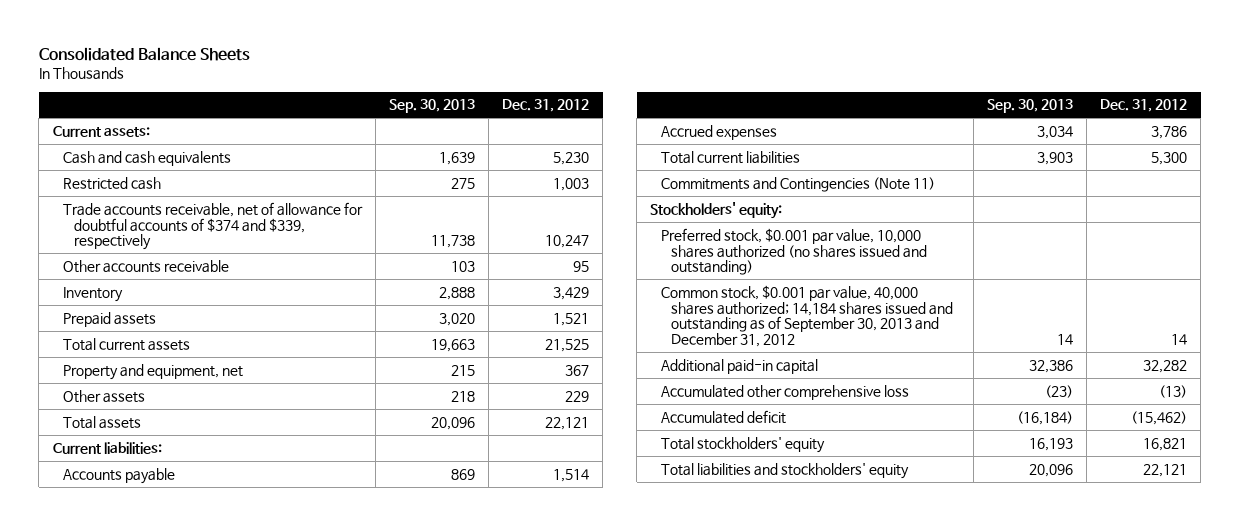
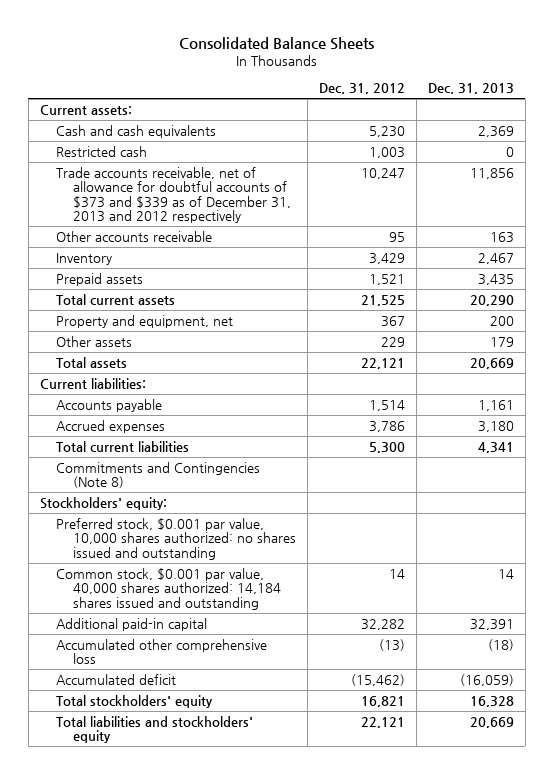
[389,99,476,114] Sep. 30, 2013 -> none
none -> [427,83,514,95] Dec. 31, 2013
[63,201,364,251] Trade accounts receivable, net of allowance for doubtful accounts of $374 and $339, respectively -> [56,166,291,224] Trade accounts receivable, net of allowance for doubtful accounts of $373 and $339 as of December 31, 2013 and 2012 respectively
[660,176,935,192] Commitments and Contingencies (Note 11) -> [56,461,261,489] Commitments and Contingencies (Note 8)
[660,227,928,276] Preferred stock, $0.001 par value, 10,000 shares authorized (no shares issued and outstanding) -> [56,517,296,560] Preferred stock, $0.001 par value, 10,000 shares authorized: no shares issued and outstanding
[660,284,954,348] Common stock, $0.001 par value, 40,000 shares authorized; 14,184 shares issued and outstanding as of September 30, 2013 and December 31, 2012 -> [56,567,281,610] Common stock, $0.001 par value, 40,000 shares authorized: 14,184 shares issued and outstanding

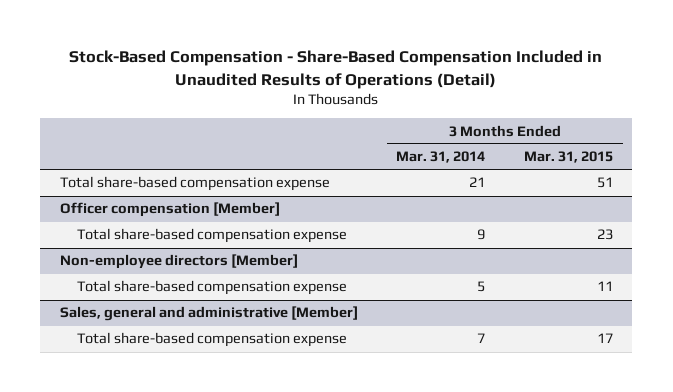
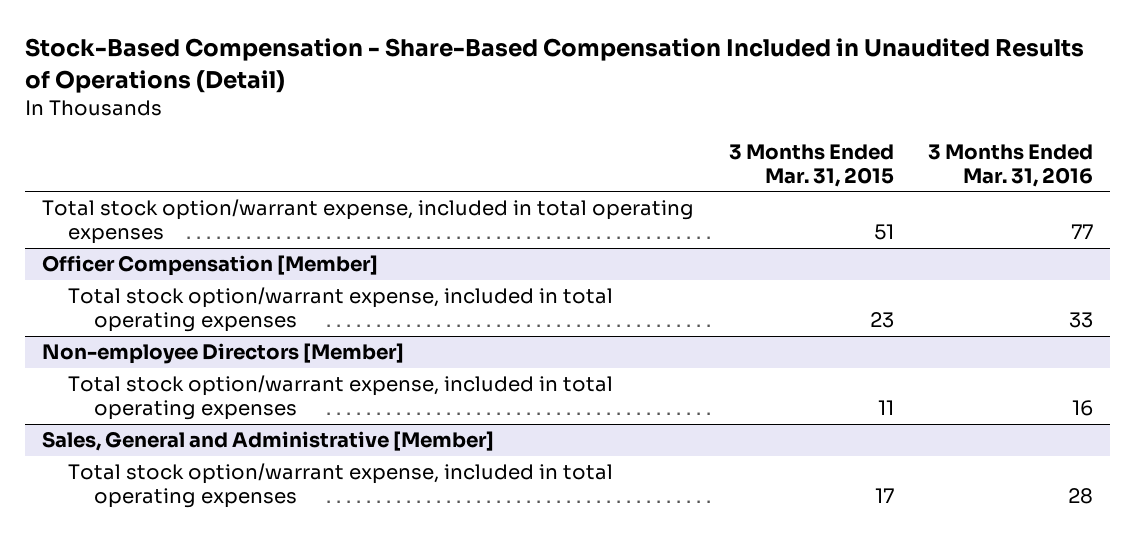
[396,151,486,164] Mar. 31, 2014 -> none
none -> [928,143,1094,187] 3 Months Ended Mar. 31, 2016
[59,176,330,192] Total share-based compensation expense -> [42,199,695,245] Total stock option/warrant expense, included in total operating expenses
[59,202,280,218] Officer compensation [Member] -> [42,255,379,277] Officer Compensation [Member]
[77,228,348,244] Total share-based compensation expense -> [67,287,613,333] Total stock option/warrant expense, included in total operating expenses
[59,254,298,270] Non-employee directors [Member] -> [42,343,405,365] Non-employee Directors [Member]
[77,280,348,296] Total share-based compensation expense -> [67,375,613,421] Total stock option/warrant expense, included in total operating expenses
[59,306,358,322] Sales, general and administrative [Member] -> [42,431,495,452] Sales, General and Administrative [Member]
[77,332,348,348] Total share-based compensation expense -> [67,463,613,509] Total stock option/warrant expense, included in total operating expenses

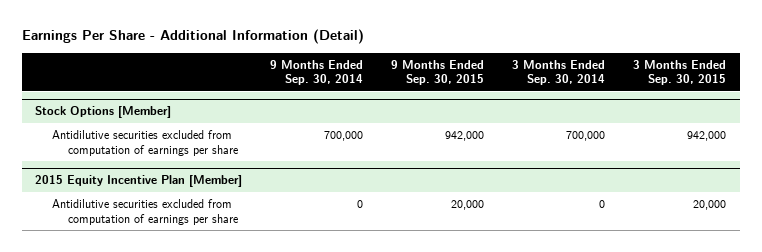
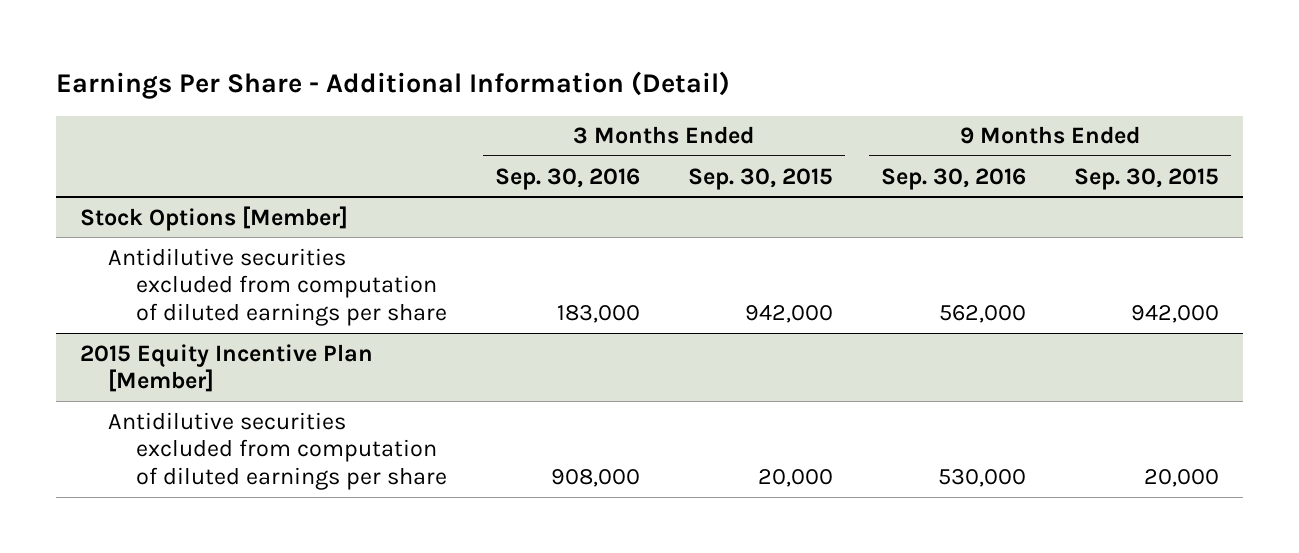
[270,59,364,86] 9 Months Ended Sep. 30, 2014 -> none
[512,59,606,86] 3 Months Ended Sep. 30, 2014 -> none
none -> [495,167,641,190] Sep. 30, 2016
none -> [881,167,1027,190] Sep. 30, 2016
[51,129,239,156] Antidilutive securities excluded from computation of earnings per share -> [107,247,448,327] Antidilutive securities excluded from computation of diluted earnings per share
[51,198,239,225] Antidilutive securities excluded from computation of earnings per share -> [107,411,448,491] Antidilutive securities excluded from computation of diluted earnings per share

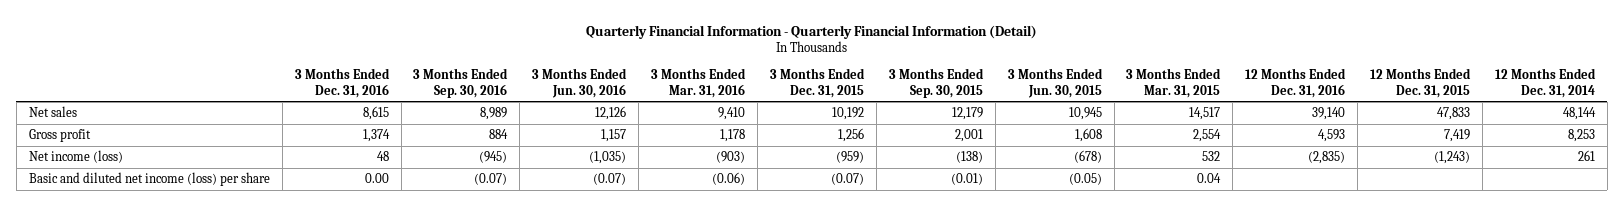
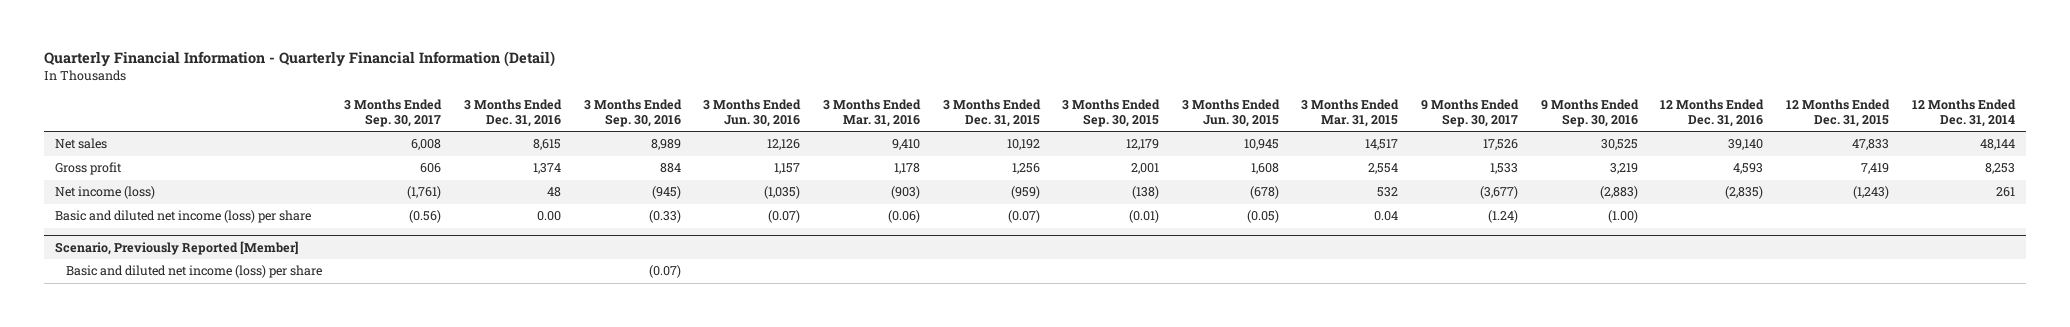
none -> [344,99,443,128] 3 Months Ended Sep. 30, 2017
none -> [1421,99,1520,128] 9 Months Ended Sep. 30, 2017
none -> [1540,99,1639,128] 9 Months Ended Sep. 30, 2016
[474,172,508,185] (0.07) -> [648,210,681,224] (0.33)
none -> [55,240,299,255] Scenario, Previously Reported [Member]
none -> [65,265,322,279] Basic and diluted net income (loss) per share

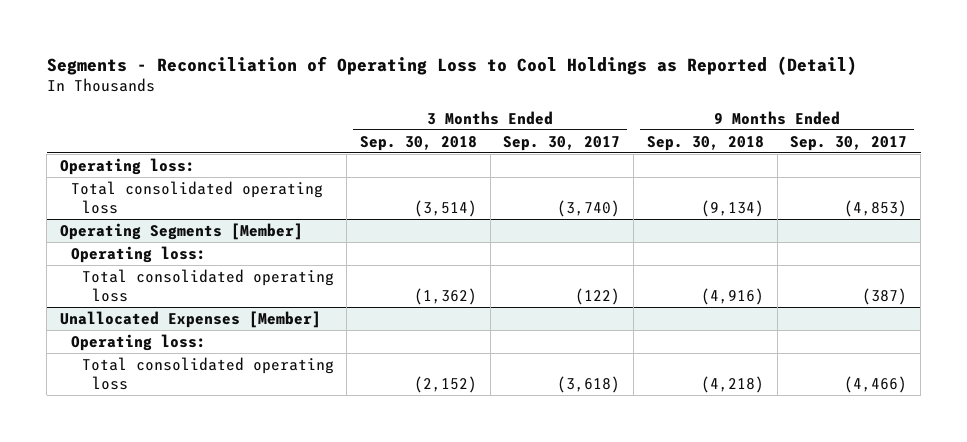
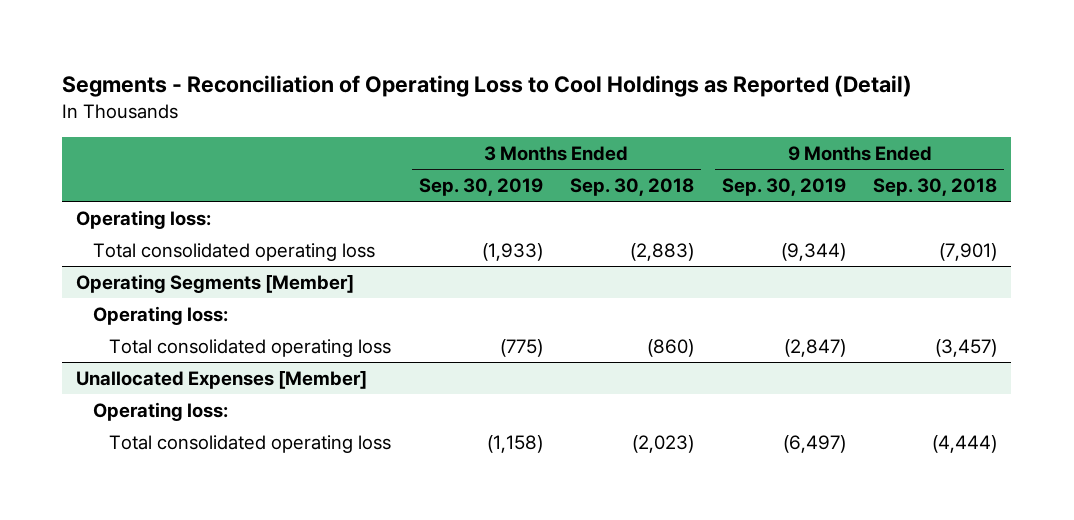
[503,135,621,151] Sep. 30, 2017 -> none
[790,135,908,151] Sep. 30, 2017 -> none
none -> [418,178,543,197] Sep. 30, 2019
none -> [721,178,846,197] Sep. 30, 2019
[413,199,477,217] (3,514) -> [630,242,695,261] (2,883)
[700,199,764,217] (9,134) -> [939,242,998,261] (7,901)
[413,287,477,305] (1,362) -> [647,338,695,357] (860)
[700,287,764,305] (4,916) -> [935,338,998,357] (3,457)
[413,375,477,393] (2,152) -> [632,434,695,453] (2,023)
[700,375,764,393] (4,218) -> [932,434,998,453] (4,444)

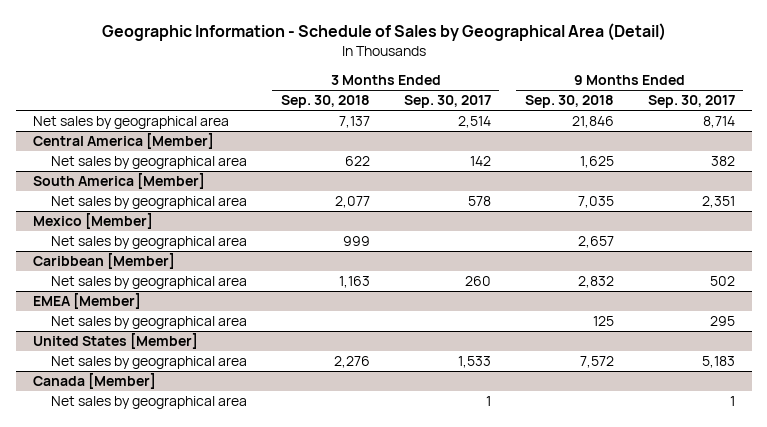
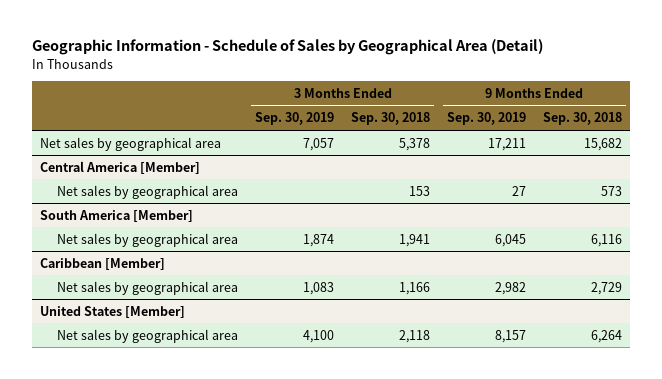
[403,95,491,109] Sep. 30, 2017 -> none
[647,95,735,109] Sep. 30, 2017 -> none
none -> [255,112,335,126] Sep. 30, 2019
none -> [446,112,526,126] Sep. 30, 2019
[338,116,370,129] 7,137 -> [399,137,431,151] 5,378
[571,116,614,129] 21,846 -> [583,137,622,151] 15,682
[344,156,370,167] 622 -> [409,185,431,196] 153
[579,156,614,169] 1,625 -> [600,185,622,196] 573
[32,213,153,230] Mexico [Member] -> none
[50,236,247,250] Net sales by geographical area -> none
[334,196,370,209] 2,077 -> [399,233,431,247] 1,941
[577,196,614,209] 7,035 -> [590,233,622,247] 6,116
[32,293,141,310] EMEA [Member] -> none
[50,316,247,330] Net sales by geographical area -> none
[338,276,370,289] 1,163 -> [399,281,431,295] 1,166
[577,276,614,289] 2,832 -> [590,281,622,295] 2,729
[32,373,156,390] Canada [Member] -> none
[50,396,247,410] Net sales by geographical area -> none
[333,356,370,369] 2,276 -> [399,329,431,343] 2,118
[579,356,614,369] 7,572 -> [590,329,622,343] 6,264

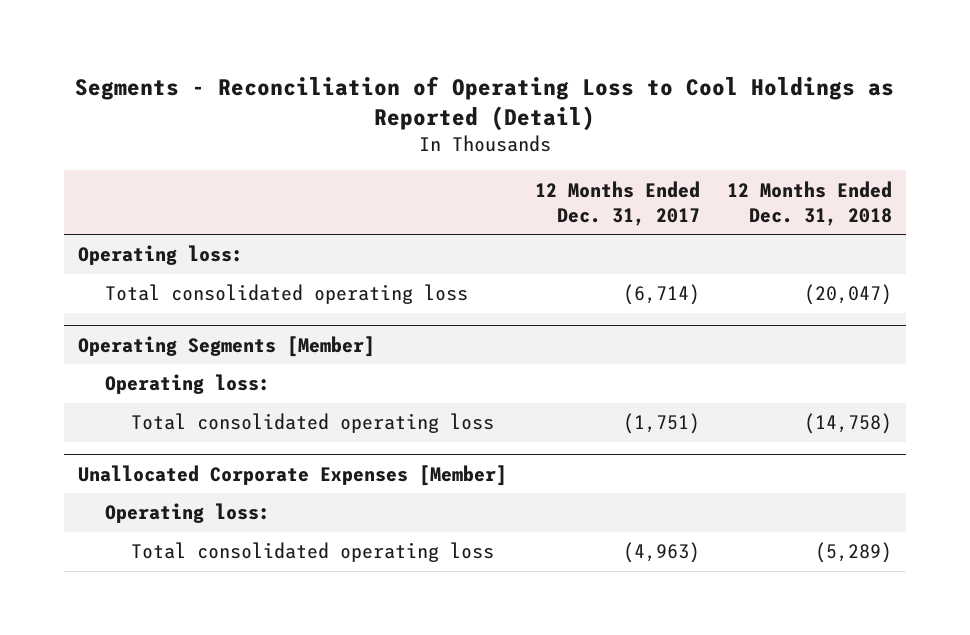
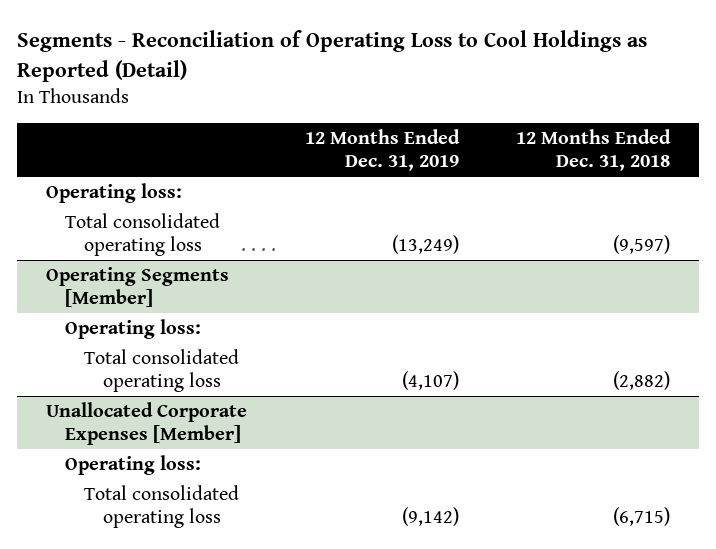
[534,180,700,226] 12 Months Ended Dec. 31, 2017 -> none
none -> [304,128,460,172] 12 Months Ended Dec. 31, 2019
[803,284,892,306] (20,047) -> [612,235,670,255] (9,597)
[803,413,892,435] (14,758) -> [612,371,670,391] (2,882)
[814,542,892,564] (5,289) -> [612,507,670,527] (6,715)

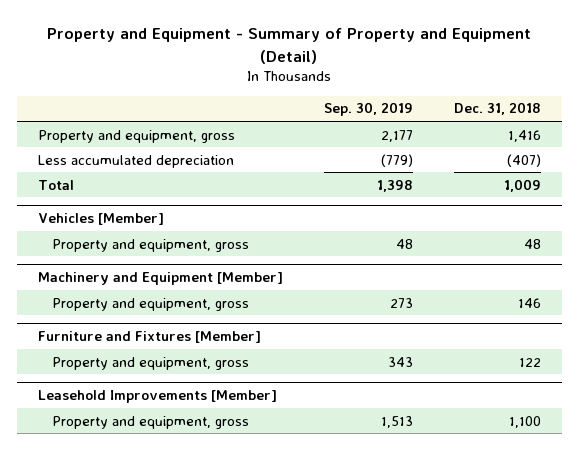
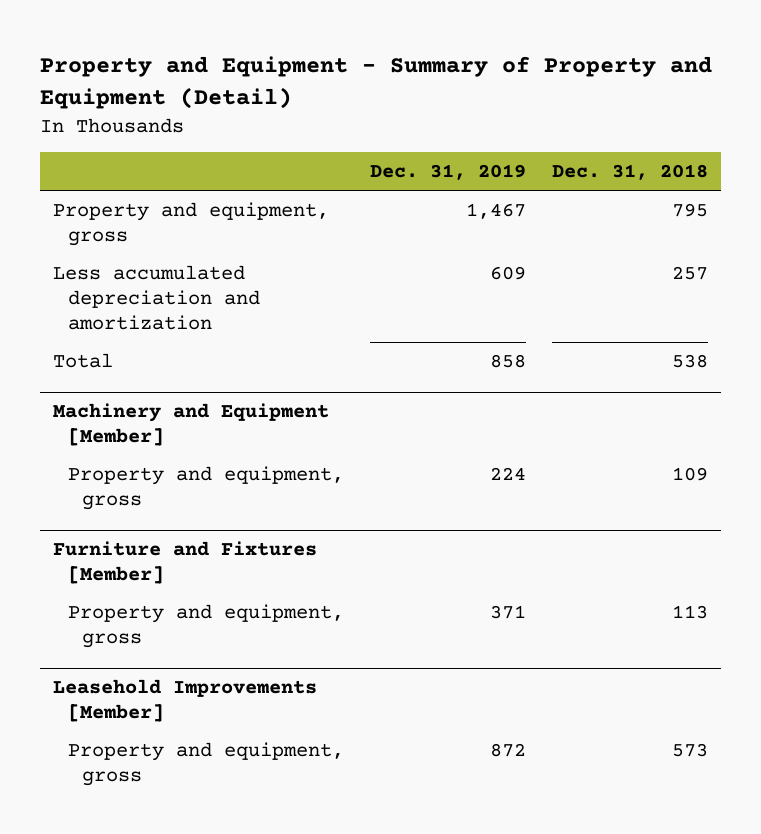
[323,102,413,117] Sep. 30, 2019 -> none
none -> [369,164,526,181] Dec. 31, 2019
[37,212,164,225] Vehicles [Member] -> none
[51,238,249,252] Property and equipment, gross -> none
[508,129,542,142] 1,416 -> [671,202,708,217] 795
[37,154,234,168] Less accumulated depreciation -> [53,264,260,330] Less accumulated depreciation and amortization
[507,153,542,167] (407) -> [671,265,708,280] 257
[504,178,542,192] 1,009 -> [671,353,708,368] 538
[518,297,542,308] 146 -> [671,466,708,481] 109
[519,357,542,367] 122 -> [671,604,708,619] 113
[509,415,542,428] 1,100 -> [671,742,708,757] 573

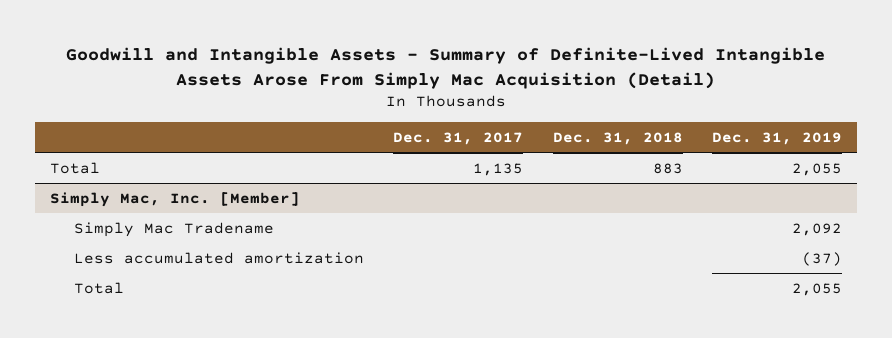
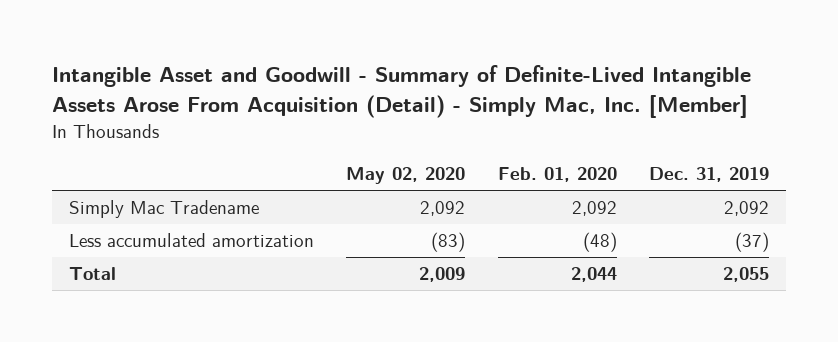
[66,47,826,89] Goodwill and Intangible Assets - Summary of Definite-Lived Intangible Assets Arose From Simply Mac Acquisition (Detail) -> [52,65,752,118] Intangible Asset and Goodwill - Summary of Definite-Lived Intangible Assets Arose From Acquisition (Detail) - Simply Mac, Inc. [Member]
[393,131,524,145] Dec. 31, 2017 -> none
[552,131,683,145] Dec. 31, 2018 -> none
none -> [346,167,466,185] May 02, 2020
none -> [497,167,617,183] Feb. 01, 2020
[50,161,101,174] Total -> none
[50,191,301,207] Simply Mac, Inc. [Member] -> none

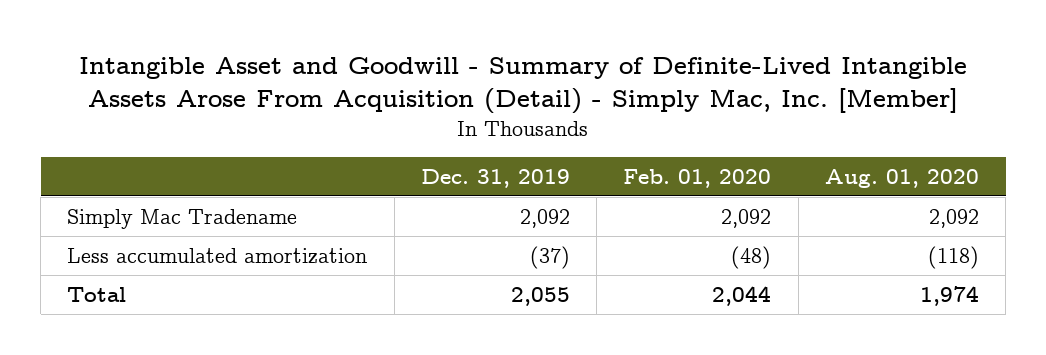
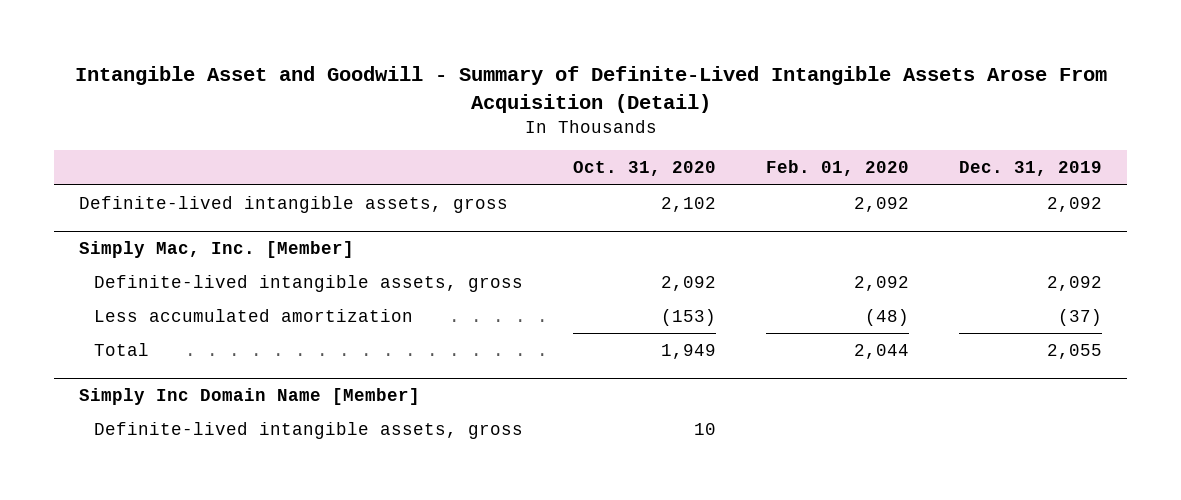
[79,56,968,114] Intangible Asset and Goodwill - Summary of Definite-Lived Intangible Assets Arose From Acquisition (Detail) - Simply Mac, Inc. [Member] -> [74,66,1107,113] Intangible Asset and Goodwill - Summary of Definite-Lived Intangible Assets Arose From Acquisition (Detail)
[824,168,979,188] Aug. 01, 2020 -> none
none -> [573,161,717,177] Oct. 31, 2020
[67,208,298,229] Simply Mac Tradename -> [78,195,508,213] Definite-lived intangible assets, gross
none -> [78,241,354,259] Simply Mac, Inc. [Member]
none -> [94,274,524,292] Definite-lived intangible assets, gross
none -> [78,388,420,406] Simply Inc Domain Name [Member]
none -> [94,421,524,439] Definite-lived intangible assets, gross

